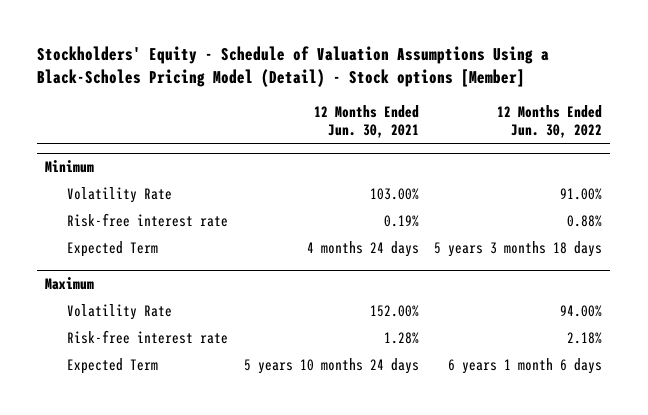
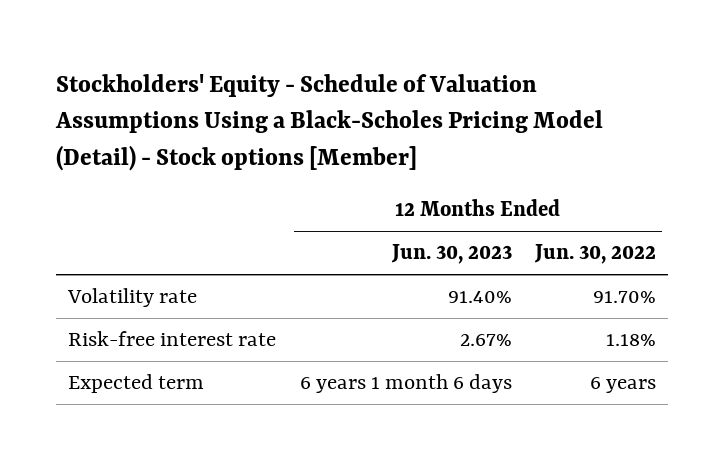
[313,104,419,138] 12 Months Ended Jun. 30, 2021 -> none
none -> [390,244,512,265] Jun. 30, 2023
[45,159,95,173] Minimum -> none
[45,276,95,290] Maximum -> none
[66,303,172,320] Volatility Rate -> none
[66,329,228,344] Risk-free interest rate -> none
[66,357,158,374] Expected Term -> none
[66,186,172,203] Volatility Rate -> [66,288,197,308] Volatility rate
[560,187,603,200] 91.00% -> [593,291,657,304] 91.70%
[567,214,603,227] 0.88% -> [606,334,657,347] 1.18%
[66,240,158,257] Expected Term -> [67,374,204,394] Expected term
[434,240,603,257] 5 years 3 months 18 days -> [590,377,657,394] 6 years

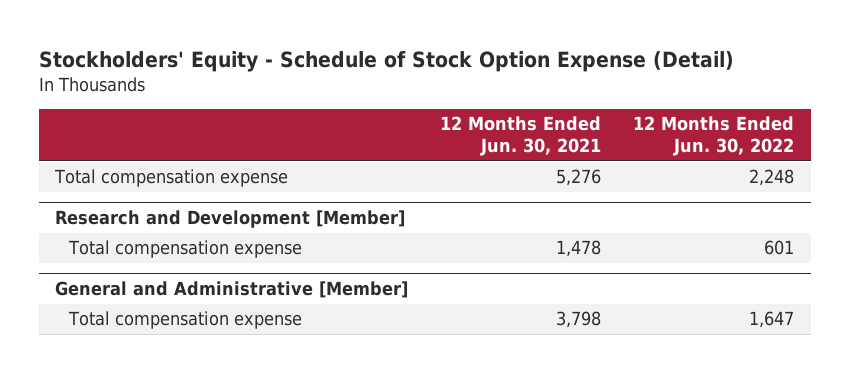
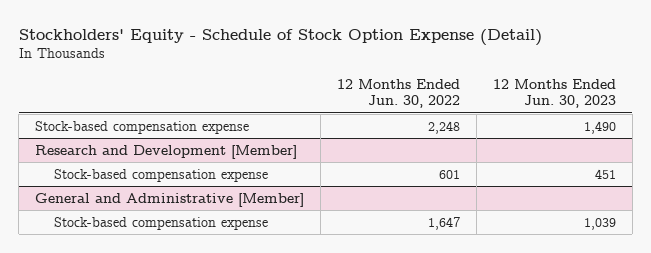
[440,116,602,157] 12 Months Ended Jun. 30, 2021 -> none
none -> [492,78,616,109] 12 Months Ended Jun. 30, 2023
[53,169,288,188] Total compensation expense -> [35,120,250,134] Stock-based compensation expense
[68,240,303,259] Total compensation expense -> [53,168,268,182] Stock-based compensation expense
[68,311,303,330] Total compensation expense -> [53,216,268,230] Stock-based compensation expense

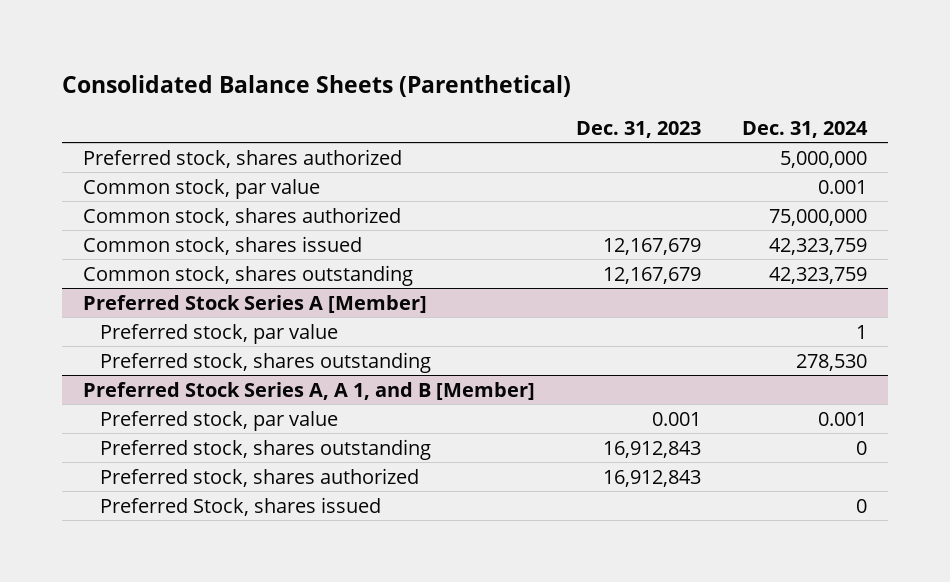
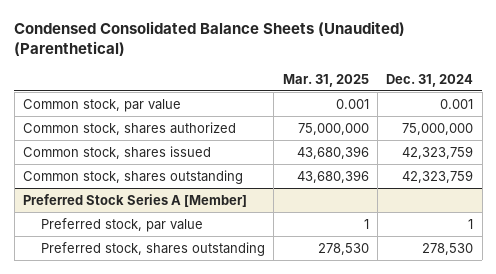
[62,75,572,98] Consolidated Balance Sheets (Parenthetical) -> [14,21,406,57] Condensed Consolidated Balance Sheets (Unaudited) (Parenthetical)
[576,120,702,138] Dec. 31, 2023 -> none
none -> [282,73,369,87] Mar. 31, 2025
[82,148,402,168] Preferred stock, shares authorized -> none
[82,381,535,400] Preferred Stock Series A, A 1, and B [Member] -> none
[99,410,338,431] Preferred stock, par value -> none
[99,438,431,460] Preferred stock, shares outstanding -> none
[99,467,419,487] Preferred stock, shares authorized -> none
[99,496,381,516] Preferred Stock, shares issued -> none

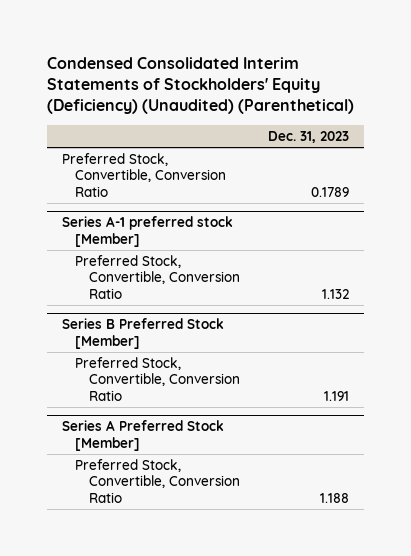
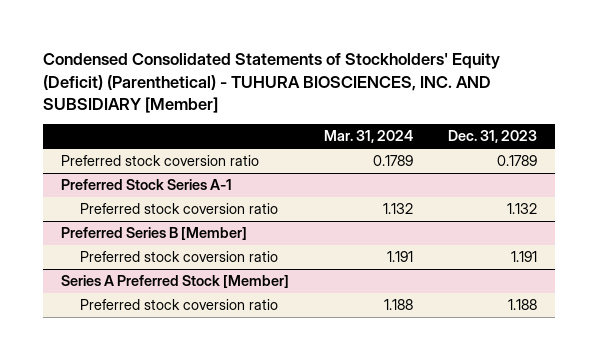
[47,56,355,115] Condensed Consolidated Interim Statements of Stockholders' Equity (Deficiency) (Unaudited) (Parenthetical) -> [43,53,501,113] Condensed Consolidated Statements of Stockholders' Equity (Deficit) (Parenthetical) - TUHURA BIOSCIENCES, INC. AND SUBSIDIARY [Member]
none -> [323,130,413,144] Mar. 31, 2024
[61,153,227,197] Preferred Stock, Convertible, Conversion Ratio -> [60,155,259,167] Preferred stock coversion ratio
[61,216,233,247] Series A-1 preferred stock [Member] -> [60,179,232,191] Preferred Stock Series A-1
[75,255,240,299] Preferred Stock, Convertible, Conversion Ratio -> [79,203,278,215] Preferred stock coversion ratio
[61,318,224,349] Series B Preferred Stock [Member] -> [60,227,247,241] Preferred Series B [Member]
[75,357,240,401] Preferred Stock, Convertible, Conversion Ratio -> [79,251,278,263] Preferred stock coversion ratio
[75,459,240,503] Preferred Stock, Convertible, Conversion Ratio -> [79,299,278,311] Preferred stock coversion ratio

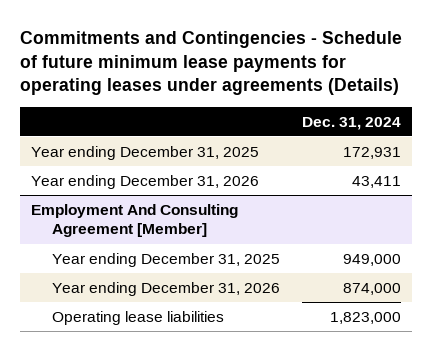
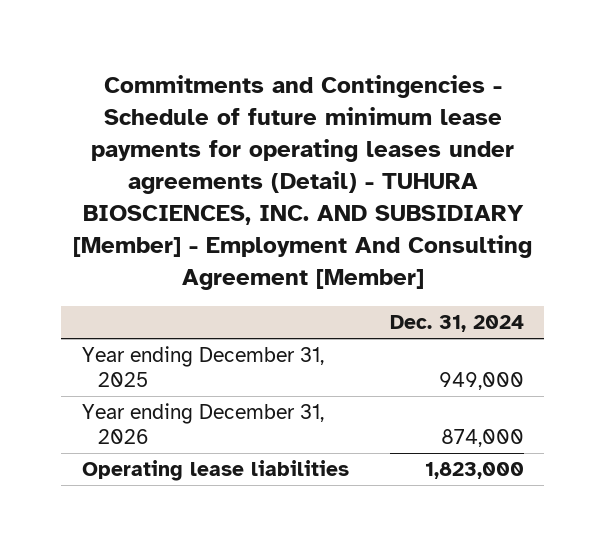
[20,31,403,96] Commitments and Contingencies - Schedule of future minimum lease payments for operating leases under agreements (Details) -> [72,75,532,291] Commitments and Contingencies - Schedule of future minimum lease payments for operating leases under agreements (Detail) - TUHURA BIOSCIENCES, INC. AND SUBSIDIARY [Member] - Employment And Consulting Agreement [Member]
[31,145,260,160] Year ending December 31, 2025 -> none
[31,174,260,189] Year ending December 31, 2026 -> none
[31,203,239,238] Employment And Consulting Agreement [Member] -> none

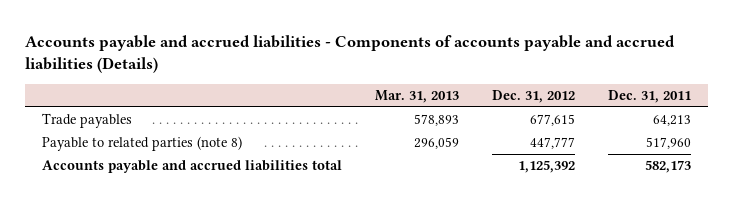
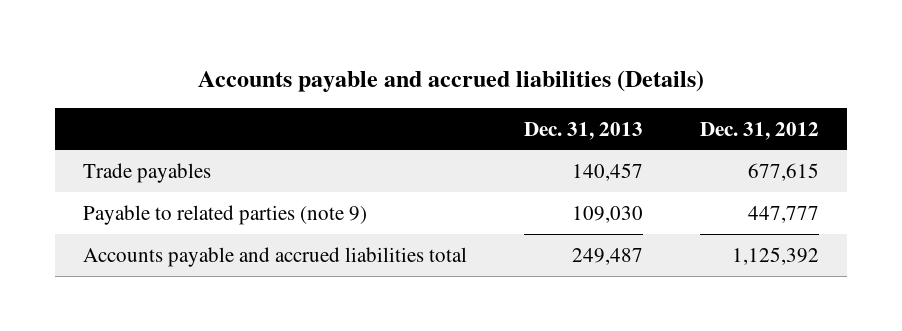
[24,35,675,74] Accounts payable and accrued liabilities - Components of accounts payable and accrued liabilities (Details) -> [197,70,704,93] Accounts payable and accrued liabilities (Details)
[374,89,459,103] Mar. 31, 2013 -> none
[608,89,692,103] Dec. 31, 2011 -> none
none -> [523,121,643,140] Dec. 31, 2013
[41,136,242,152] Payable to related parties (note 8) -> [83,204,368,225] Payable to related parties (note 9)

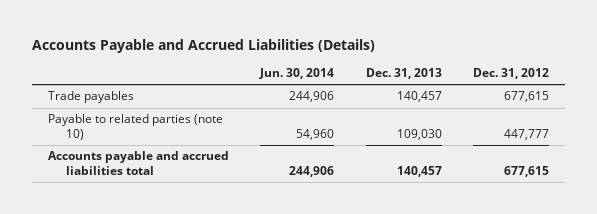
[197,70,704,93] Accounts payable and accrued liabilities (Details) -> [32,38,376,53] Accounts Payable and Accrued Liabilities (Details)
none -> [259,67,335,79] Jun. 30, 2014
[83,204,368,225] Payable to related parties (note 9) -> [47,114,223,141] Payable to related parties (note 10)
[571,247,643,265] 249,487 -> [396,166,442,178] 140,457
[731,246,819,265] 1,125,392 -> [504,166,550,178] 677,615

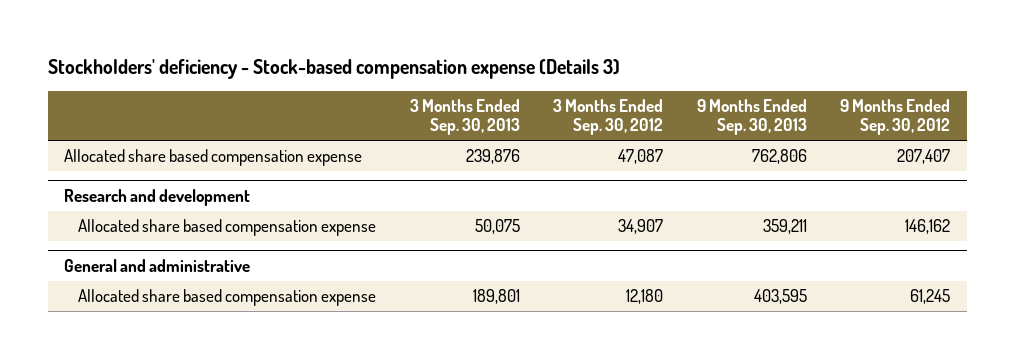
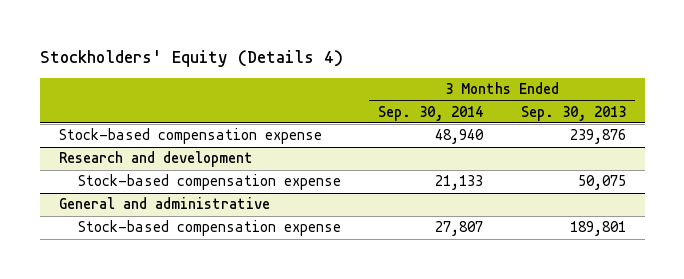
[47,58,620,79] Stockholders' deficiency - Stock-based compensation expense (Details 3) -> [39,49,343,67] Stockholders' Equity (Details 4)
[553,98,664,136] 3 Months Ended Sep. 30, 2012 -> none
[696,98,807,136] 9 Months Ended Sep. 30, 2013 -> none
[840,98,951,136] 9 Months Ended Sep. 30, 2012 -> none
none -> [378,105,484,121] Sep. 30, 2014
[64,148,363,166] Allocated share based compensation expense -> [58,128,322,145] Stock-based compensation expense
[78,218,377,236] Allocated share based compensation expense -> [77,174,341,191] Stock-based compensation expense
[78,288,377,306] Allocated share based compensation expense -> [77,220,341,237] Stock-based compensation expense

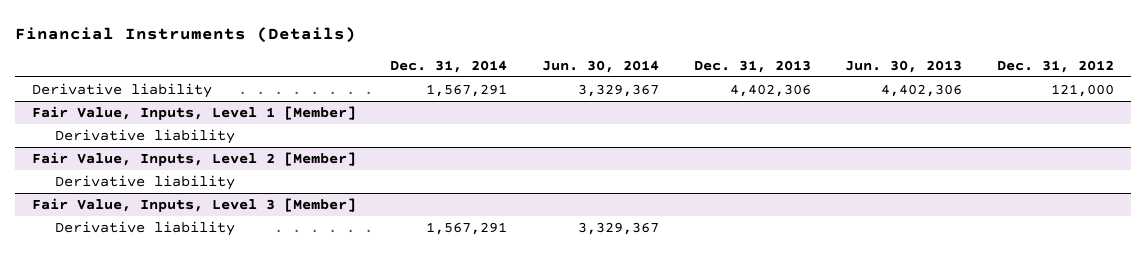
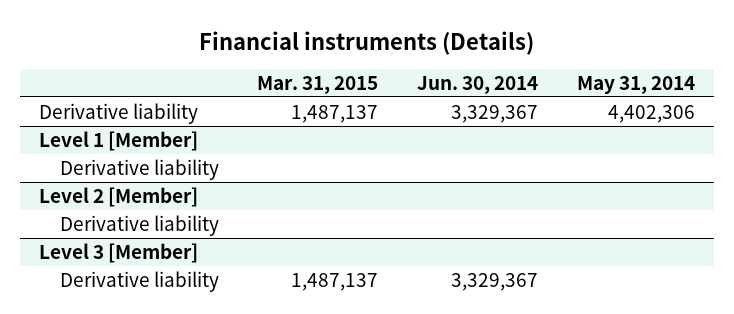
[14,26,356,43] Financial Instruments (Details) -> [198,30,534,55] Financial instruments (Details)
[390,59,508,73] Dec. 31, 2014 -> none
[693,59,811,73] Dec. 31, 2013 -> none
[845,59,963,73] Jun. 30, 2013 -> none
[996,59,1114,73] Dec. 31, 2012 -> none
none -> [257,75,379,94] Mar. 31, 2015
none -> [576,75,695,94] May 31, 2014
[31,105,356,120] Fair Value, Inputs, Level 1 [Member] -> [39,130,199,151] Level 1 [Member]
[31,151,356,166] Fair Value, Inputs, Level 2 [Member] -> [39,186,199,207] Level 2 [Member]
[31,197,356,212] Fair Value, Inputs, Level 3 [Member] -> [39,242,199,263] Level 3 [Member]

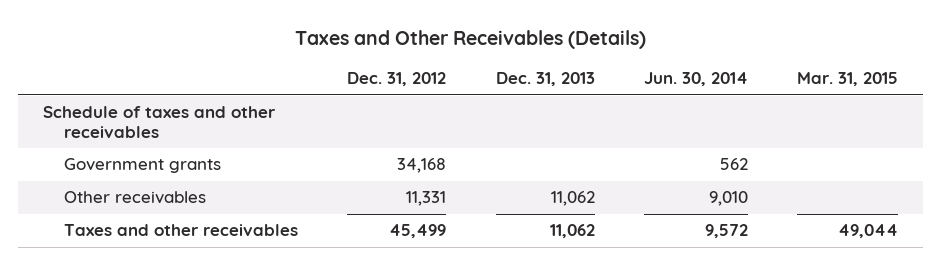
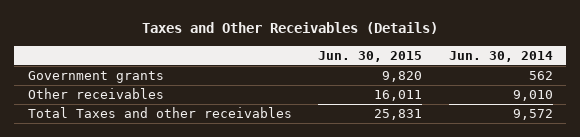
[347,72,447,87] Dec. 31, 2012 -> none
[495,72,595,87] Dec. 31, 2013 -> none
[797,72,899,87] Mar. 31, 2015 -> none
none -> [318,50,423,62] Jun. 30, 2015
[43,106,277,139] Schedule of taxes and other receivables -> none
[63,224,298,237] Taxes and other receivables -> [27,106,292,118] Total Taxes and other receivables

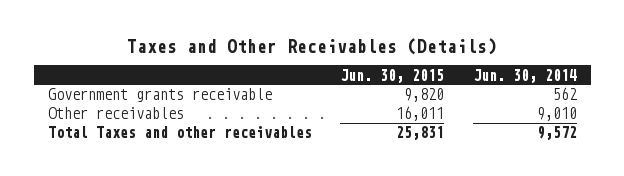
[27,70,164,83] Government grants -> [47,88,272,103] Government grants receivable

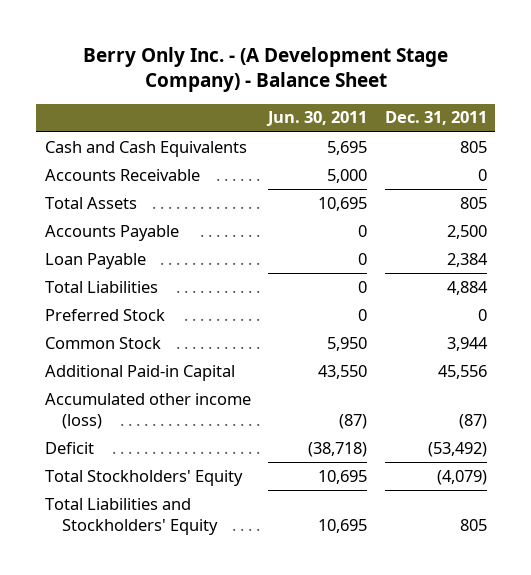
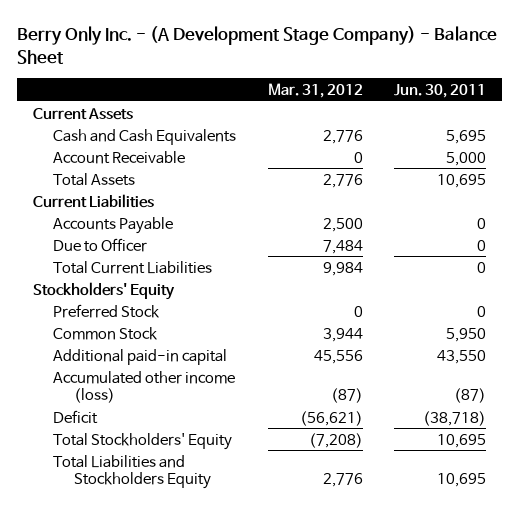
[384,111,487,126] Dec. 31, 2011 -> none
none -> [267,82,363,98] Mar. 31, 2012
none -> [32,107,133,120] Current Assets
[44,168,200,181] Accounts Receivable -> [53,150,186,164] Account Receivable
none -> [32,193,154,208] Current Liabilities
[44,252,146,269] Loan Payable -> none
none -> [53,237,148,252] Due to Officer
[44,280,158,293] Total Liabilities -> [53,260,213,274] Total Current Liabilities
none -> [32,281,175,300] Stockholders' Equity
[44,364,235,381] Additional Paid-in Capital -> [53,348,228,365] Additional paid-in capital
[44,497,219,535] Total Liabilities and Stockholders' Equity -> [53,454,211,489] Total Liabilities and Stockholders Equity

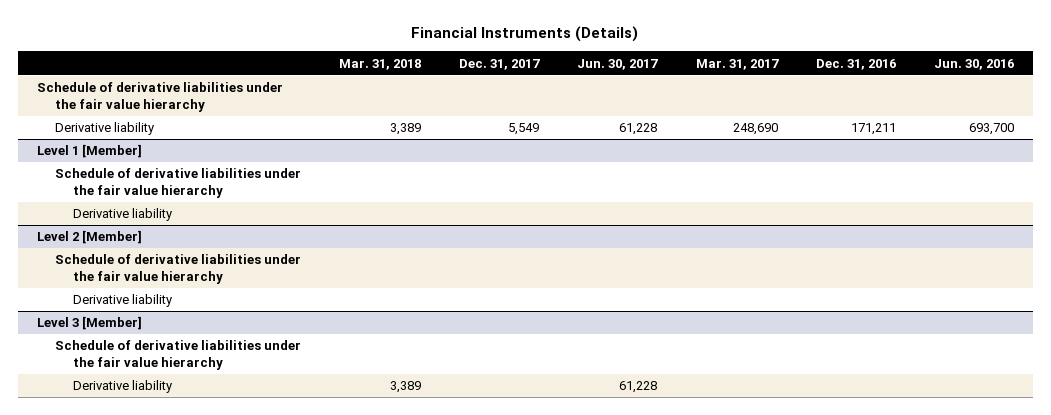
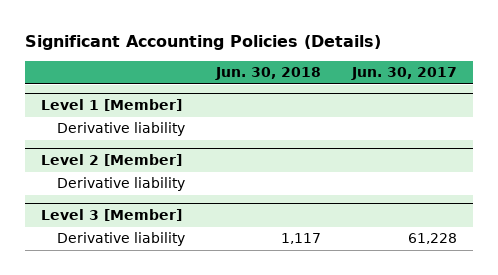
[411,26,639,43] Financial Instruments (Details) -> [25,34,382,50] Significant Accounting Policies (Details)
[339,58,422,70] Mar. 31, 2018 -> none
[459,58,541,70] Dec. 31, 2017 -> none
[695,58,779,70] Mar. 31, 2017 -> none
[815,58,896,70] Dec. 31, 2016 -> none
[933,58,1014,70] Jun. 30, 2016 -> none
none -> [214,67,321,81] Jun. 30, 2018
[37,82,284,112] Schedule of derivative liabilities under the fair value hierarchy -> none
[55,122,155,136] Derivative liability -> none
[55,168,302,198] Schedule of derivative liabilities under the fair value hierarchy -> none
[55,254,302,284] Schedule of derivative liabilities under the fair value hierarchy -> none
[55,340,302,370] Schedule of derivative liabilities under the fair value hierarchy -> none

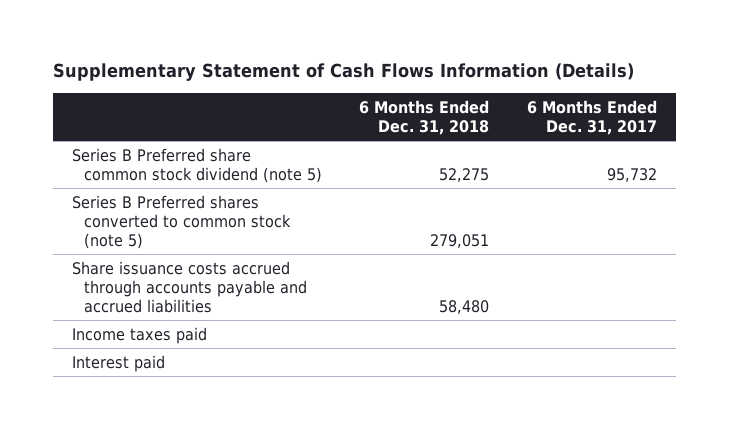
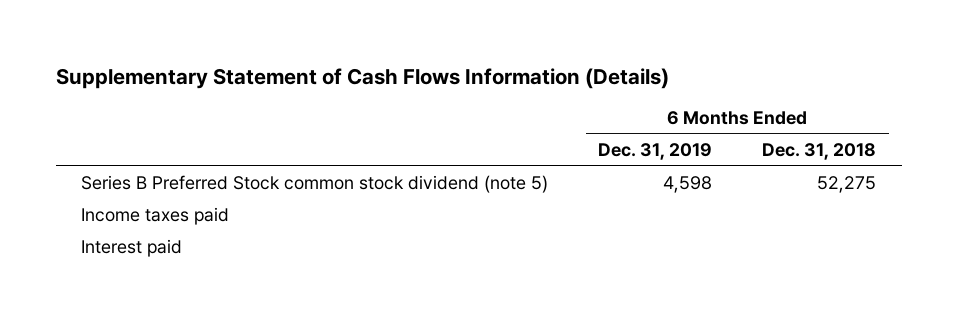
[526,99,657,135] 6 Months Ended Dec. 31, 2017 -> none
none -> [598,143,713,161] Dec. 31, 2019
[71,194,291,249] Series B Preferred shares converted to common stock (note 5) -> none
[71,260,307,313] Share issuance costs accrued through accounts payable and accrued liabilities -> none
[71,147,322,183] Series B Preferred share common stock dividend (note 5) -> [80,175,548,194] Series B Preferred Stock common stock dividend (note 5)

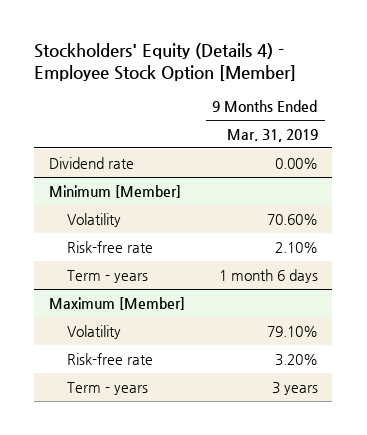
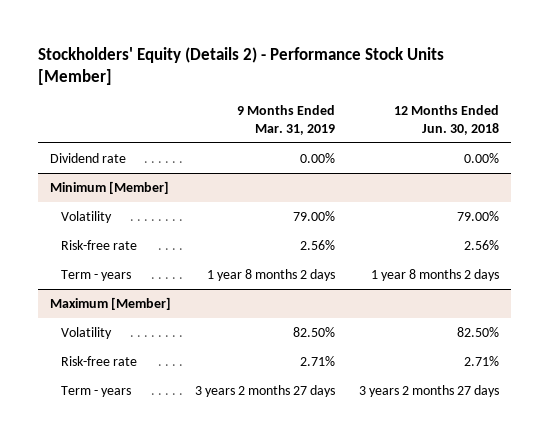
[34,43,297,82] Stockholders' Equity (Details 4) - Employee Stock Option [Member] -> [37,46,444,85] Stockholders' Equity (Details 2) - Performance Stock Units [Member]
none -> [394,104,500,136] 12 Months Ended Jun. 30, 2018
[266,213,318,225] 70.60% -> [293,211,336,222] 79.00%
[274,241,318,253] 2.10% -> [300,240,336,251] 2.56%
[218,268,318,283] 1 month 6 days -> [207,269,336,282] 1 year 8 months 2 days
[266,325,318,337] 79.10% -> [293,327,336,338] 82.50%
[274,353,318,366] 3.20% -> [300,356,336,367] 2.71%
[271,381,318,395] 3 years -> [195,385,336,398] 3 years 2 months 27 days

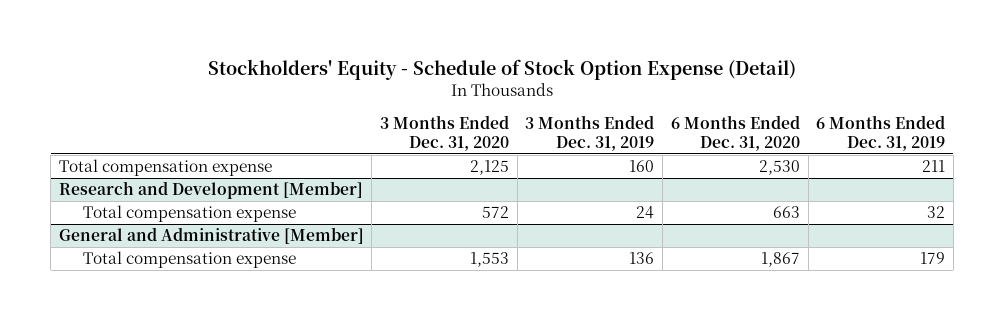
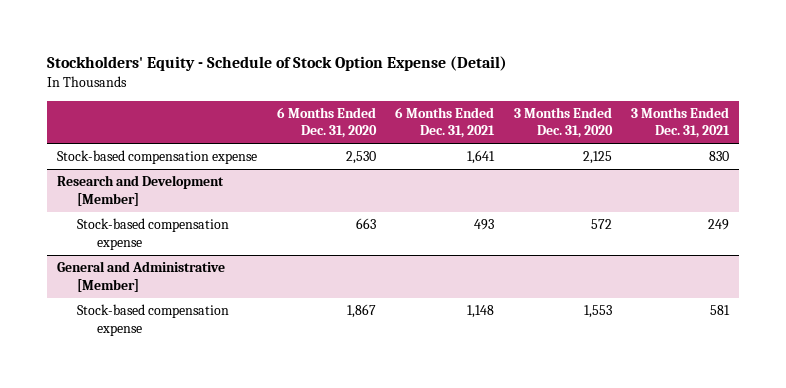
[525,115,655,151] 3 Months Ended Dec. 31, 2019 -> none
[816,115,946,151] 6 Months Ended Dec. 31, 2019 -> none
none -> [395,106,496,139] 6 Months Ended Dec. 31, 2021
none -> [631,106,731,139] 3 Months Ended Dec. 31, 2021
[58,159,272,177] Total compensation expense -> [56,150,257,165] Stock-based compensation expense
[82,205,296,223] Total compensation expense -> [76,218,229,250] Stock-based compensation expense
[82,251,296,269] Total compensation expense -> [76,304,229,336] Stock-based compensation expense

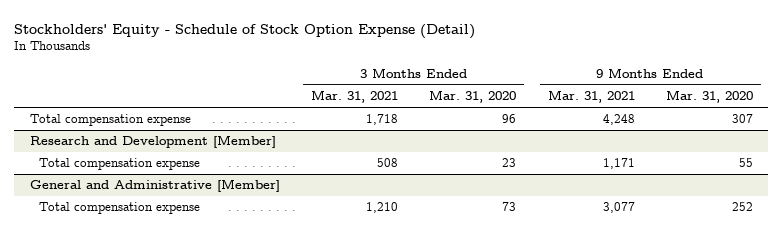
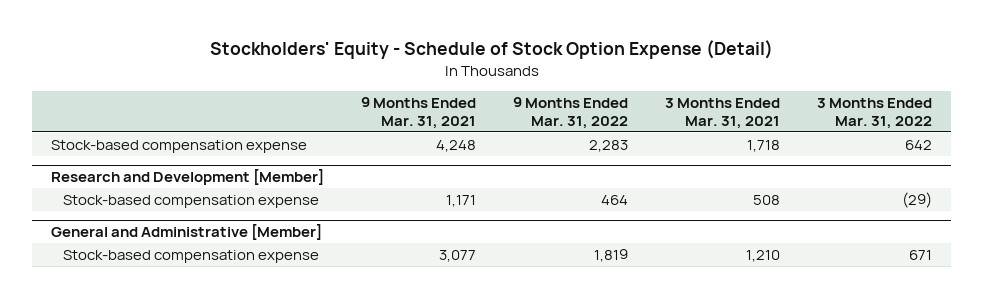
[429,90,517,104] Mar. 31, 2020 -> none
[665,90,753,104] Mar. 31, 2020 -> none
none -> [513,96,629,129] 9 Months Ended Mar. 31, 2022
none -> [817,97,933,129] 3 Months Ended Mar. 31, 2022
[29,114,191,127] Total compensation expense -> [50,139,307,153] Stock-based compensation expense
[39,158,201,171] Total compensation expense -> [62,194,319,208] Stock-based compensation expense
[39,202,201,215] Total compensation expense -> [62,249,319,263] Stock-based compensation expense

